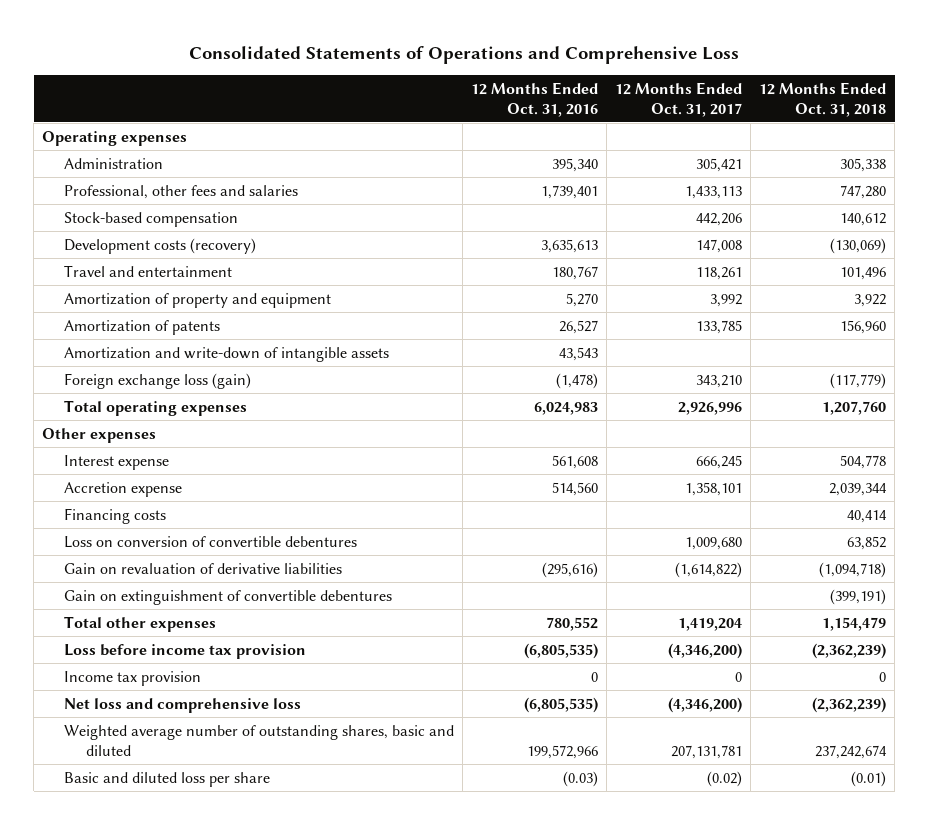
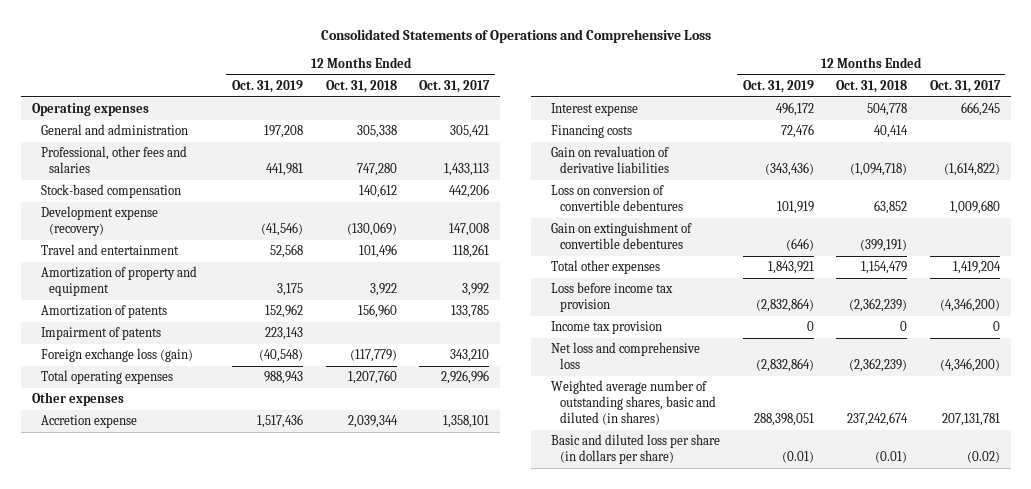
[471,81,599,117] 12 Months Ended Oct. 31, 2016 -> none
none -> [232,79,304,93] Oct. 31, 2019
[63,157,163,169] Administration -> [40,124,188,136] General and administration
[63,237,256,254] Development costs (recovery) -> [40,206,158,236] Development expense (recovery)
[63,346,389,362] Amortization and write-down of intangible assets -> none
none -> [40,327,161,341] Impairment of patents
[63,454,169,470] Interest expense -> [551,103,639,117] Interest expense
[63,535,357,548] Loss on conversion of convertible debentures -> [551,185,683,211] Loss on conversion of convertible debentures
[63,724,454,756] Weighted average number of outstanding shares, basic and diluted -> [551,380,716,425] Weighted average number of outstanding shares, basic and diluted (in shares)
[63,771,270,787] Basic and diluted loss per share -> [551,434,721,464] Basic and diluted loss per share (in dollars per share)

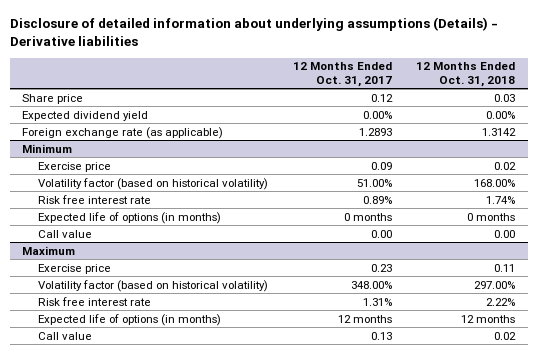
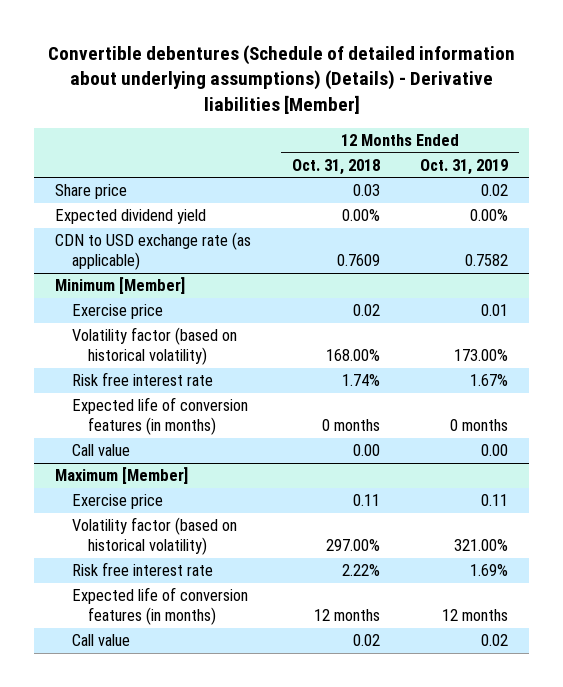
[9,16,498,46] Disclosure of detailed information about underlying assumptions (Details) - Derivative liabilities -> [47,44,515,115] Convertible debentures (Schedule of detailed information about underlying assumptions) (Details) - Derivative liabilities [Member]
[292,62,392,87] 12 Months Ended Oct. 31, 2017 -> none
none -> [420,158,509,175] Oct. 31, 2019
[22,126,224,139] Foreign exchange rate (as applicable) -> [54,232,251,271] CDN to USD exchange rate (as applicable)
[482,127,517,136] 1.3142 -> [336,254,380,267] 0.7609
[22,143,73,153] Minimum -> [54,277,185,295] Minimum [Member]
[38,211,222,224] Expected life of options (in months) -> [71,397,248,436] Expected life of conversion features (in months)
[22,245,76,255] Maximum -> [54,467,188,485] Maximum [Member]
[38,313,222,326] Expected life of options (in months) -> [71,587,248,626] Expected life of conversion features (in months)

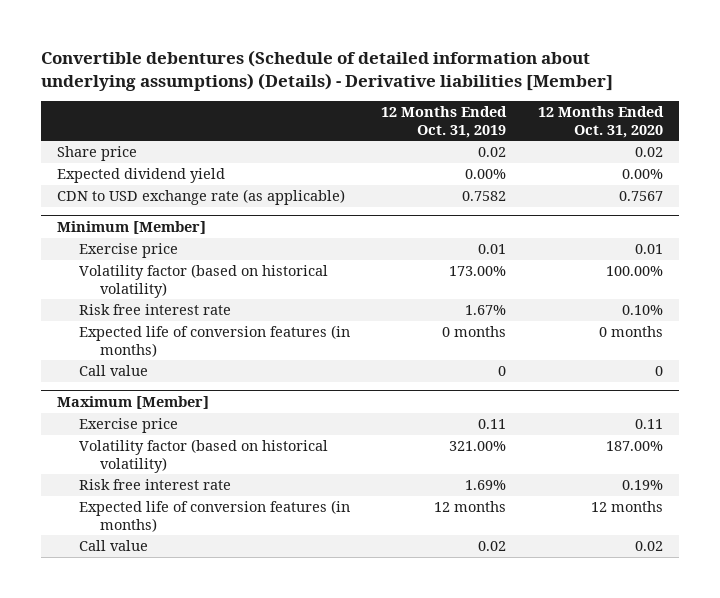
[291,158,380,175] Oct. 31, 2018 -> none
none -> [538,106,665,138] 12 Months Ended Oct. 31, 2020
[481,444,509,457] 0.00 -> [498,366,507,377] 0

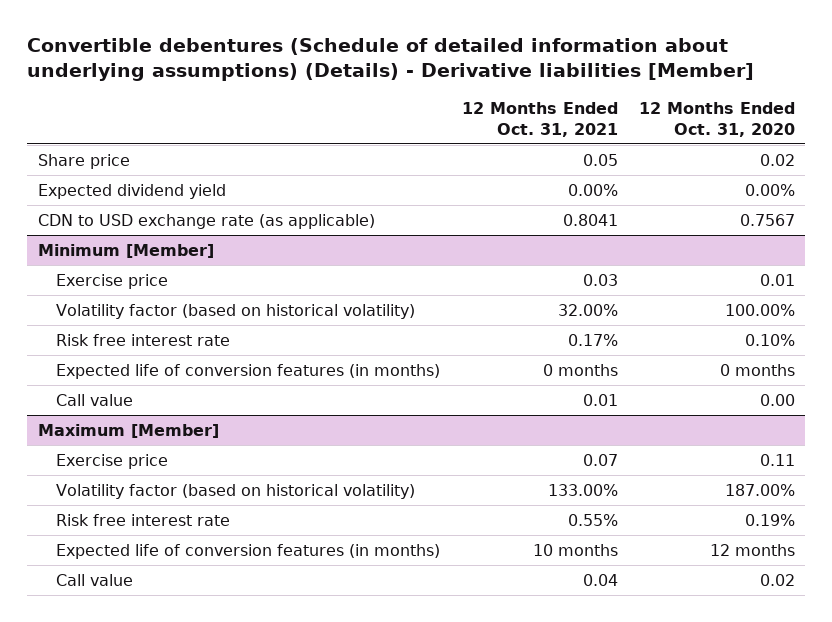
[381,106,508,138] 12 Months Ended Oct. 31, 2019 -> none
none -> [461,102,618,137] 12 Months Ended Oct. 31, 2021
[655,366,664,377] 0 -> [759,393,795,406] 0.00

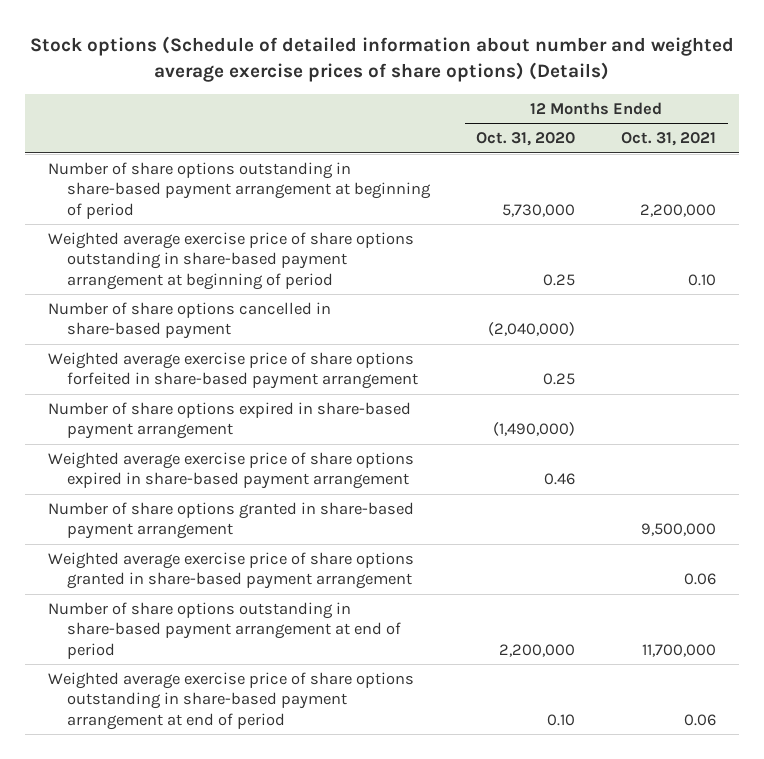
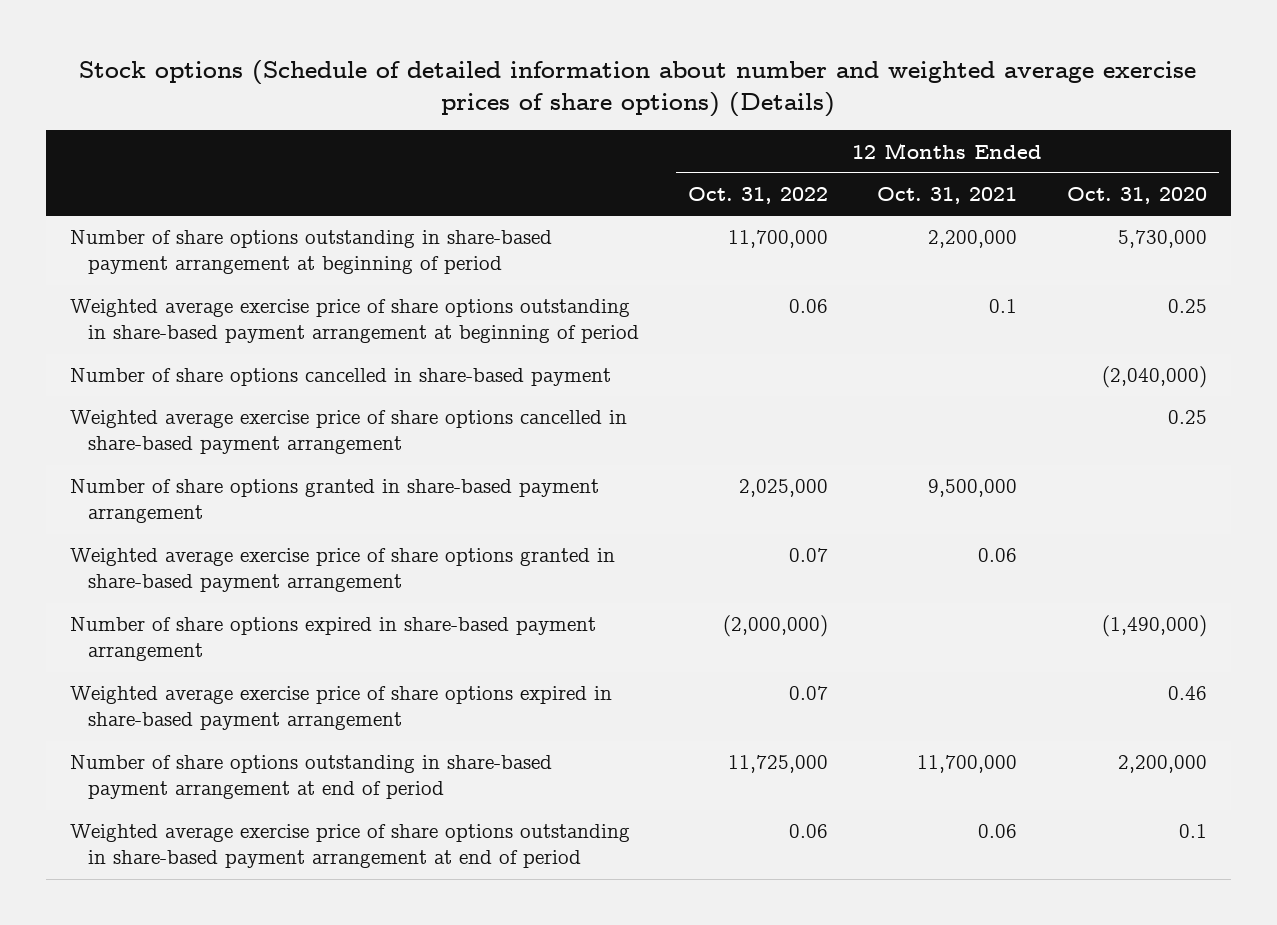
none -> [688,187,829,205] Oct. 31, 2022
[688,273,717,286] 0.10 -> [989,299,1018,314] 0.1
[48,352,419,390] Weighted average exercise price of share options forfeited in share-based payment arrangement -> [70,410,628,455] Weighted average exercise price of share options cancelled in share-based payment arrangement
[48,402,412,440] Number of share options expired in share-based payment arrangement -> [70,617,597,662] Number of share options expired in share-based payment arrangement
[48,452,415,490] Weighted average exercise price of share options expired in share-based payment arrangement -> [70,686,613,731] Weighted average exercise price of share options expired in share-based payment arrangement
[547,713,576,726] 0.10 -> [1178,824,1207,839] 0.1

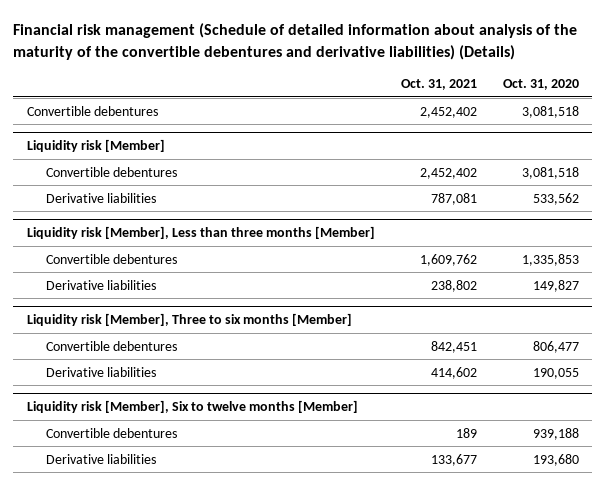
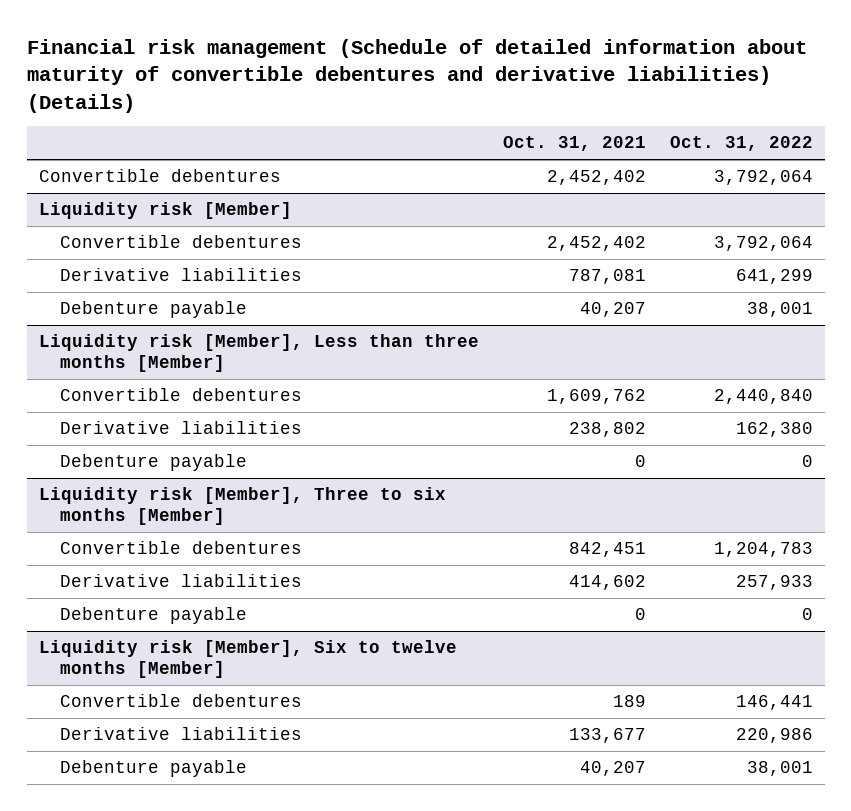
[13,22,578,60] Financial risk management (Schedule of detailed information about analysis of the maturity of the convertible debentures and derivative liabilities) (Details) -> [26,38,807,113] Financial risk management (Schedule of detailed information about maturity of convertible debentures and derivative liabilities) (Details)
[503,79,580,91] Oct. 31, 2020 -> none
none -> [669,136,813,152] Oct. 31, 2022
none -> [60,301,248,319] Debenture payable
none -> [60,454,248,472] Debenture payable
none -> [60,607,248,625] Debenture payable
none -> [60,760,248,778] Debenture payable

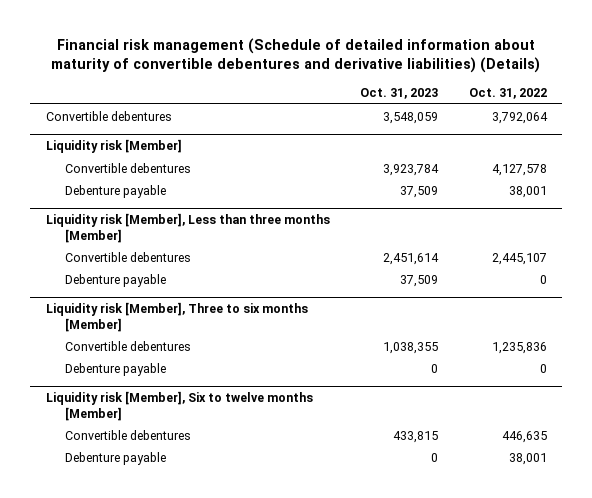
[502,136,646,152] Oct. 31, 2021 -> none
none -> [360,87,439,99] Oct. 31, 2023
[60,268,303,282] Derivative liabilities -> none
[713,236,813,252] 3,792,064 -> [491,163,547,176] 4,127,578
[60,421,303,435] Derivative liabilities -> none
[713,389,813,405] 2,440,840 -> [491,252,547,265] 2,445,107
[60,574,303,588] Derivative liabilities -> none
[713,542,813,558] 1,204,783 -> [491,341,547,354] 1,235,836
[60,727,303,741] Derivative liabilities -> none
[735,695,813,711] 146,441 -> [501,430,547,443] 446,635

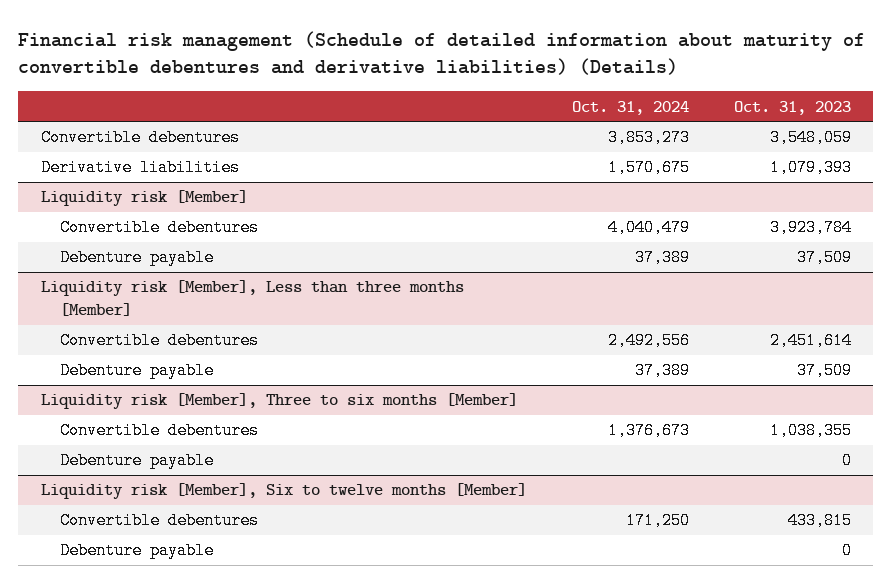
[468,87,547,99] Oct. 31, 2022 -> none
none -> [571,100,689,115] Oct. 31, 2024
none -> [40,159,240,177] Derivative liabilities

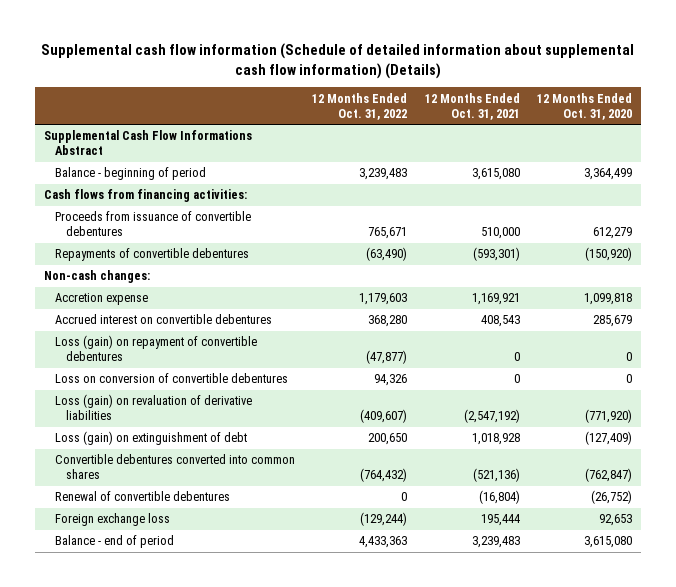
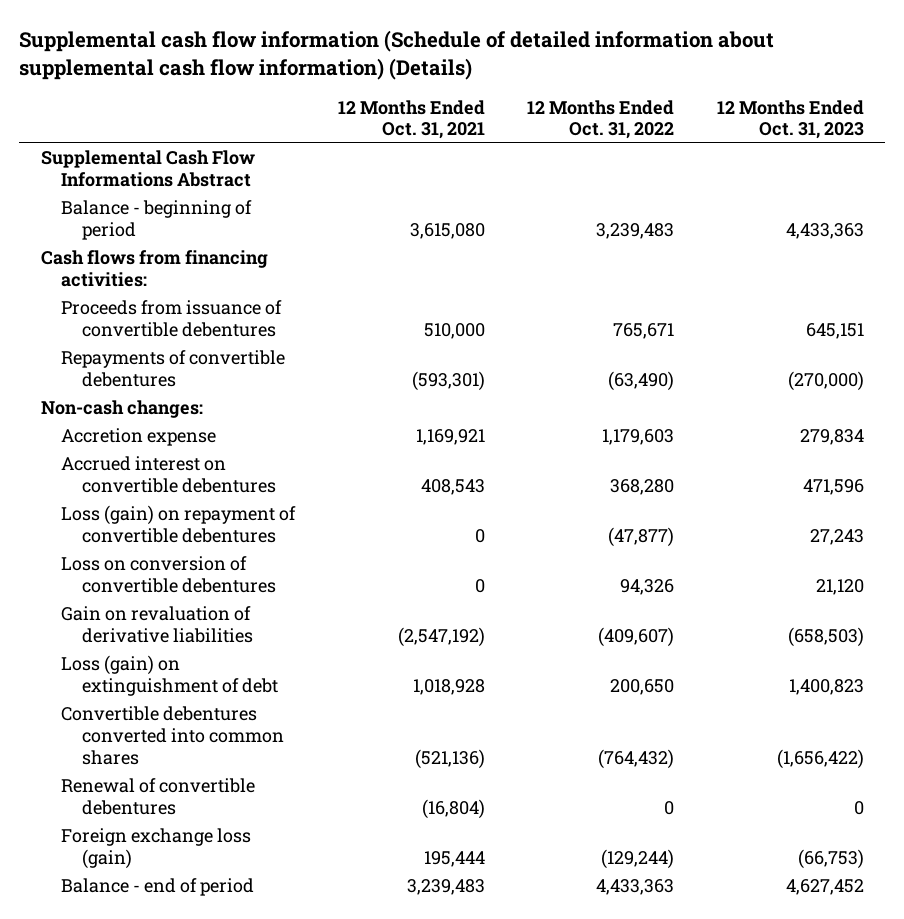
[537,92,633,120] 12 Months Ended Oct. 31, 2020 -> none
none -> [716,99,864,140] 12 Months Ended Oct. 31, 2023
[54,394,252,421] Loss (gain) on revaluation of derivative liabilities -> [61,606,253,644] Gain on revaluation of derivative liabilities
[54,513,170,527] Foreign exchange loss -> [61,828,252,870] Foreign exchange loss (gain)

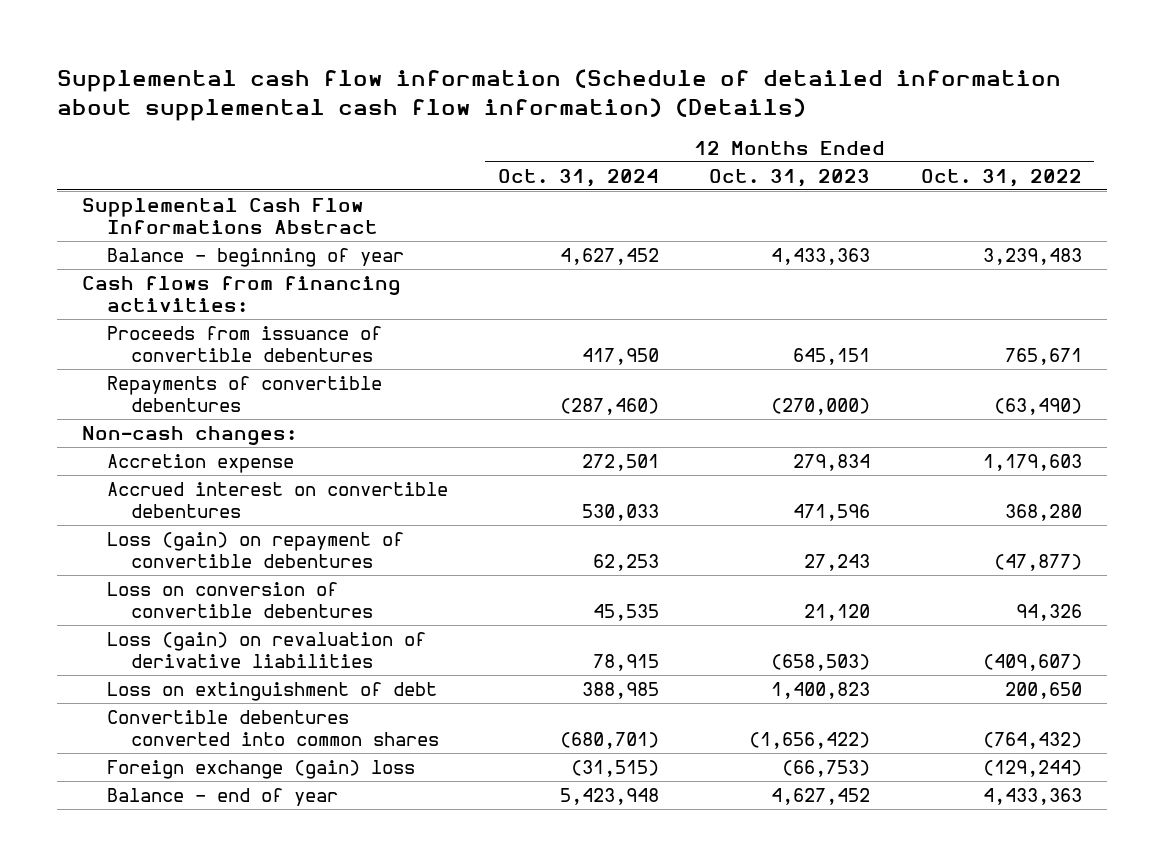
[337,99,485,140] 12 Months Ended Oct. 31, 2021 -> none
none -> [498,168,660,187] Oct. 31, 2024
[61,200,253,241] Balance - beginning of period -> [106,248,404,268] Balance - beginning of year
[61,606,253,644] Gain on revaluation of derivative liabilities -> [106,632,426,669] Loss (gain) on revaluation of derivative liabilities
[61,655,278,697] Loss (gain) on extinguishment of debt -> [106,682,437,702] Loss on extinguishment of debt
[61,778,256,816] Renewal of convertible debentures -> none
[61,828,252,870] Foreign exchange loss (gain) -> [106,760,415,780] Foreign exchange (gain) loss
[61,878,255,897] Balance - end of period -> [106,788,338,807] Balance - end of year

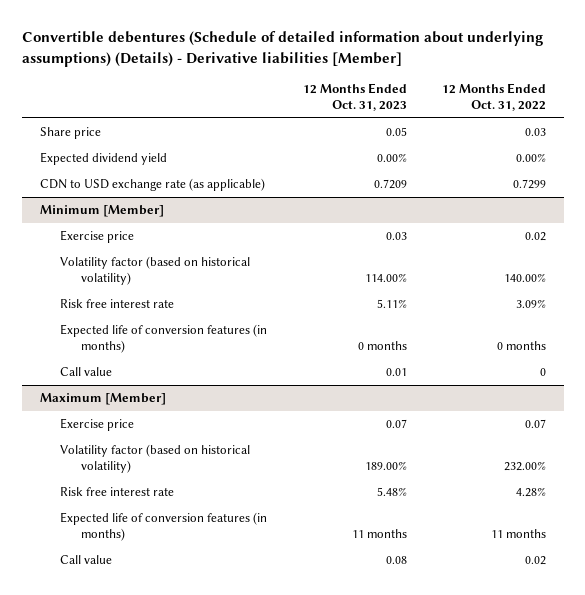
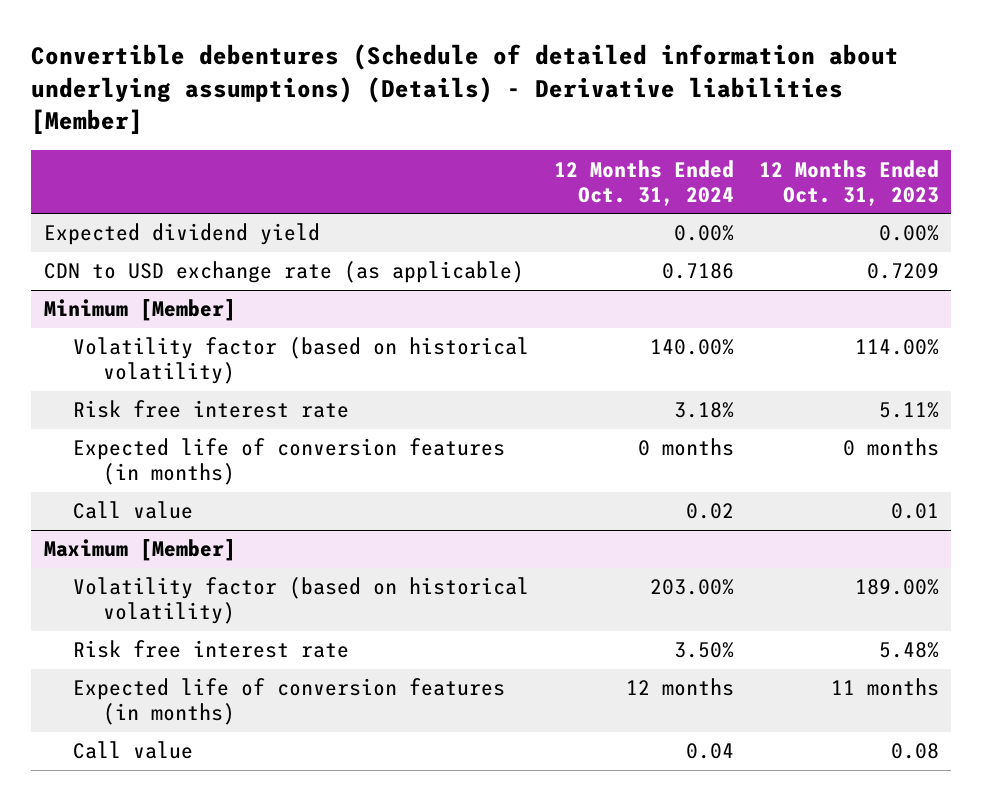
[441,83,546,112] 12 Months Ended Oct. 31, 2022 -> none
none -> [554,159,735,206] 12 Months Ended Oct. 31, 2024
[39,127,101,140] Share price -> none
[60,230,135,244] Exercise price -> none
[60,418,135,432] Exercise price -> none

